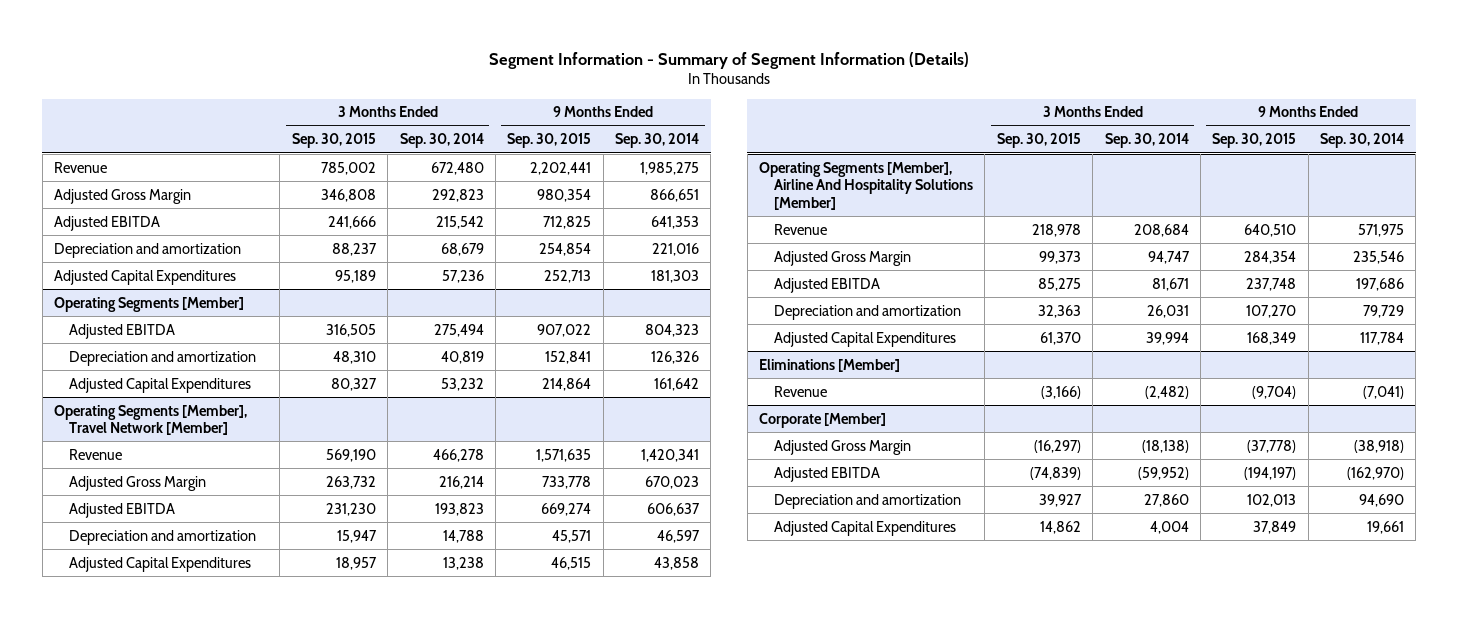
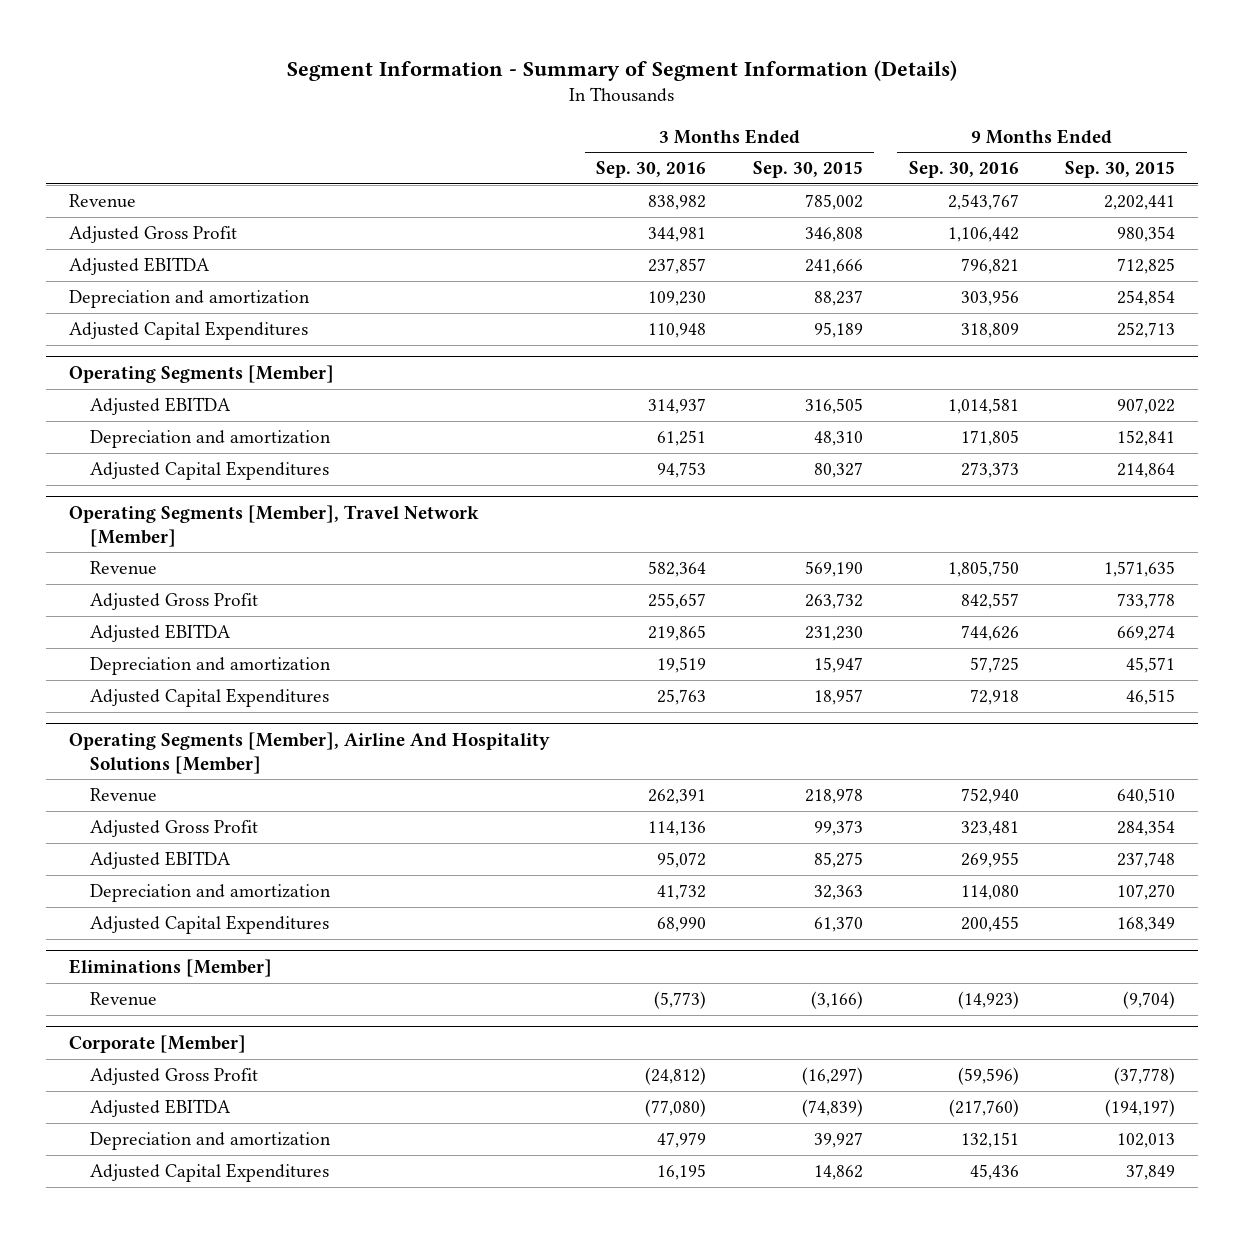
[399,133,484,149] Sep. 30, 2014 -> none
[614,133,699,149] Sep. 30, 2014 -> none
none -> [596,161,707,179] Sep. 30, 2016
none -> [908,161,1019,179] Sep. 30, 2016
[53,188,191,204] Adjusted Gross Margin -> [69,226,238,244] Adjusted Gross Profit
[69,475,207,491] Adjusted Gross Margin -> [89,593,258,611] Adjusted Gross Profit
[774,250,912,266] Adjusted Gross Margin -> [89,820,258,838] Adjusted Gross Profit
[774,439,912,455] Adjusted Gross Margin -> [89,1068,258,1086] Adjusted Gross Profit

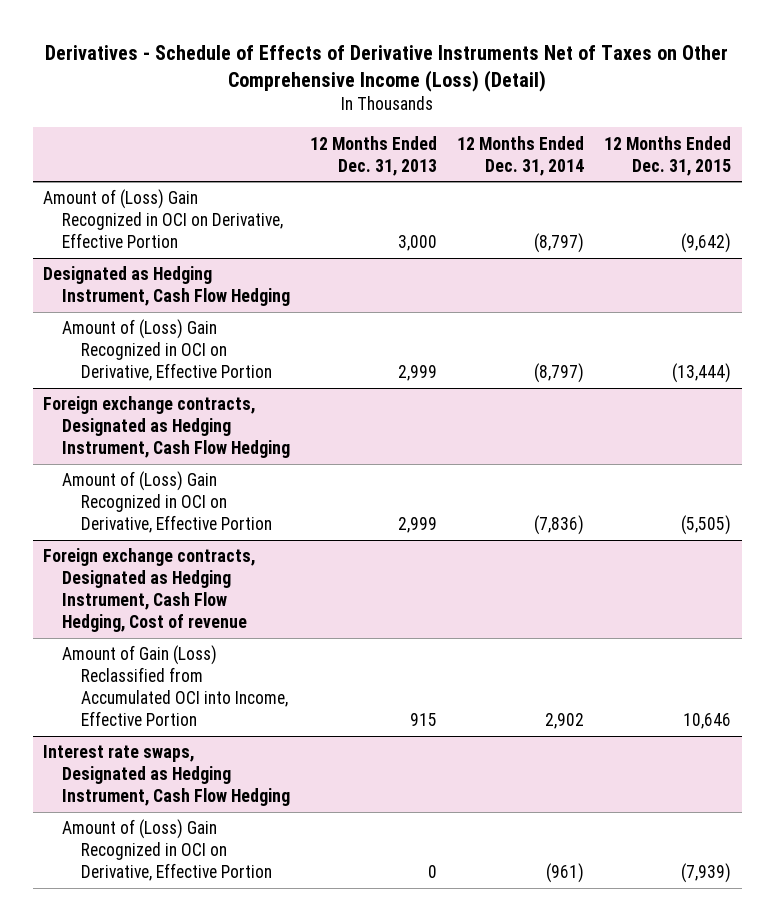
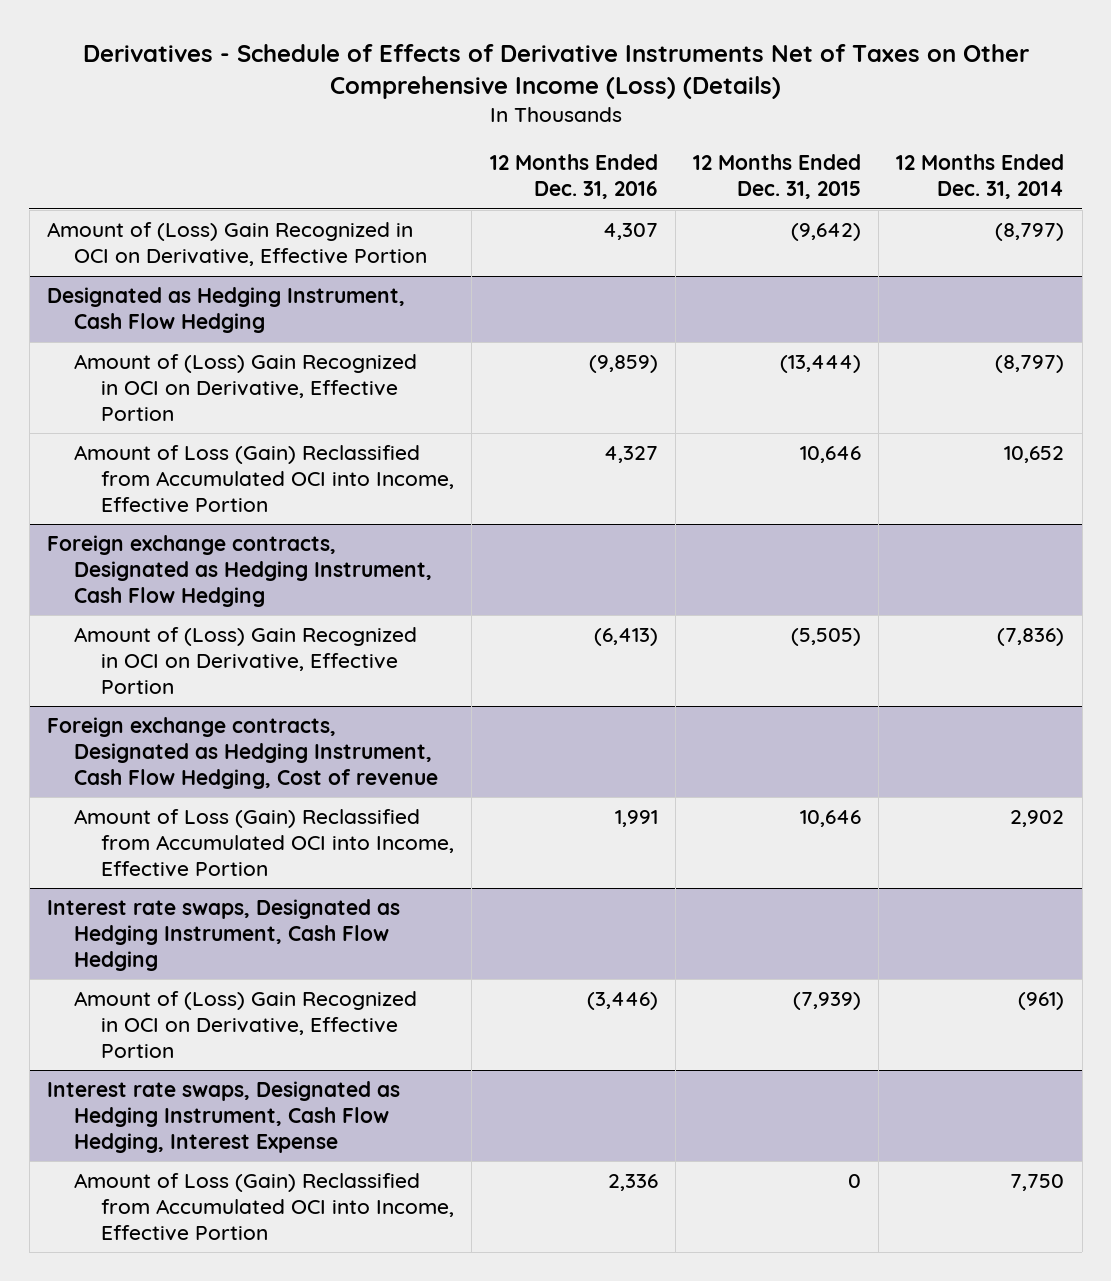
[45,44,729,92] Derivatives - Schedule of Effects of Derivative Instruments Net of Taxes on Other Comprehensive Income (Loss) (Detail) -> [82,43,1029,99] Derivatives - Schedule of Effects of Derivative Instruments Net of Taxes on Other Comprehensive Income (Loss) (Details)
[310,135,438,176] 12 Months Ended Dec. 31, 2013 -> none
none -> [489,154,658,200] 12 Months Ended Dec. 31, 2016
none -> [74,445,455,513] Amount of Loss (Gain) Reclassified from Accumulated OCI into Income, Effective Portion
[61,645,288,726] Amount of Gain (Loss) Reclassified from Accumulated OCI into Income, Effective Portion -> [74,809,455,877] Amount of Loss (Gain) Reclassified from Accumulated OCI into Income, Effective Portion
none -> [46,1081,400,1153] Interest rate swaps, Designated as Hedging Instrument, Cash Flow Hedging, Interest Expense
none -> [74,1173,455,1241] Amount of Loss (Gain) Reclassified from Accumulated OCI into Income, Effective Portion

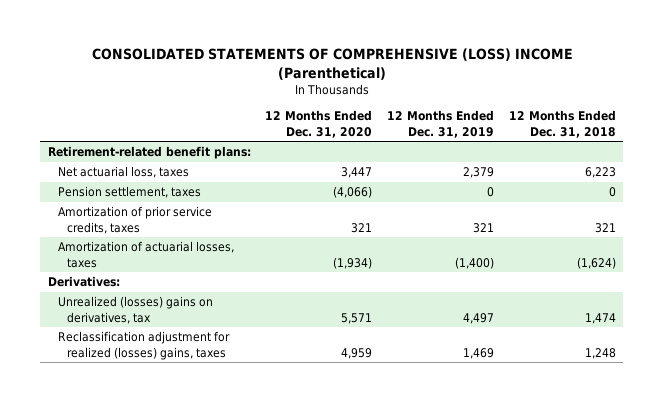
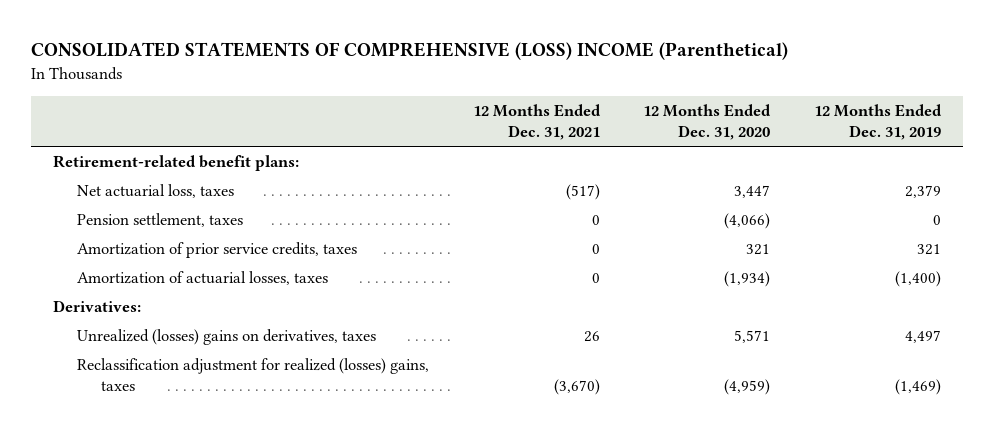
[508,110,616,138] 12 Months Ended Dec. 31, 2018 -> none
none -> [472,103,601,140] 12 Months Ended Dec. 31, 2021
[57,296,213,324] Unrealized (losses) gains on derivatives, tax -> [76,328,376,345] Unrealized (losses) gains on derivatives, taxes
[341,347,373,359] 4,959 -> [724,379,771,396] (4,959)
[463,347,495,359] 1,469 -> [895,379,942,396] (1,469)

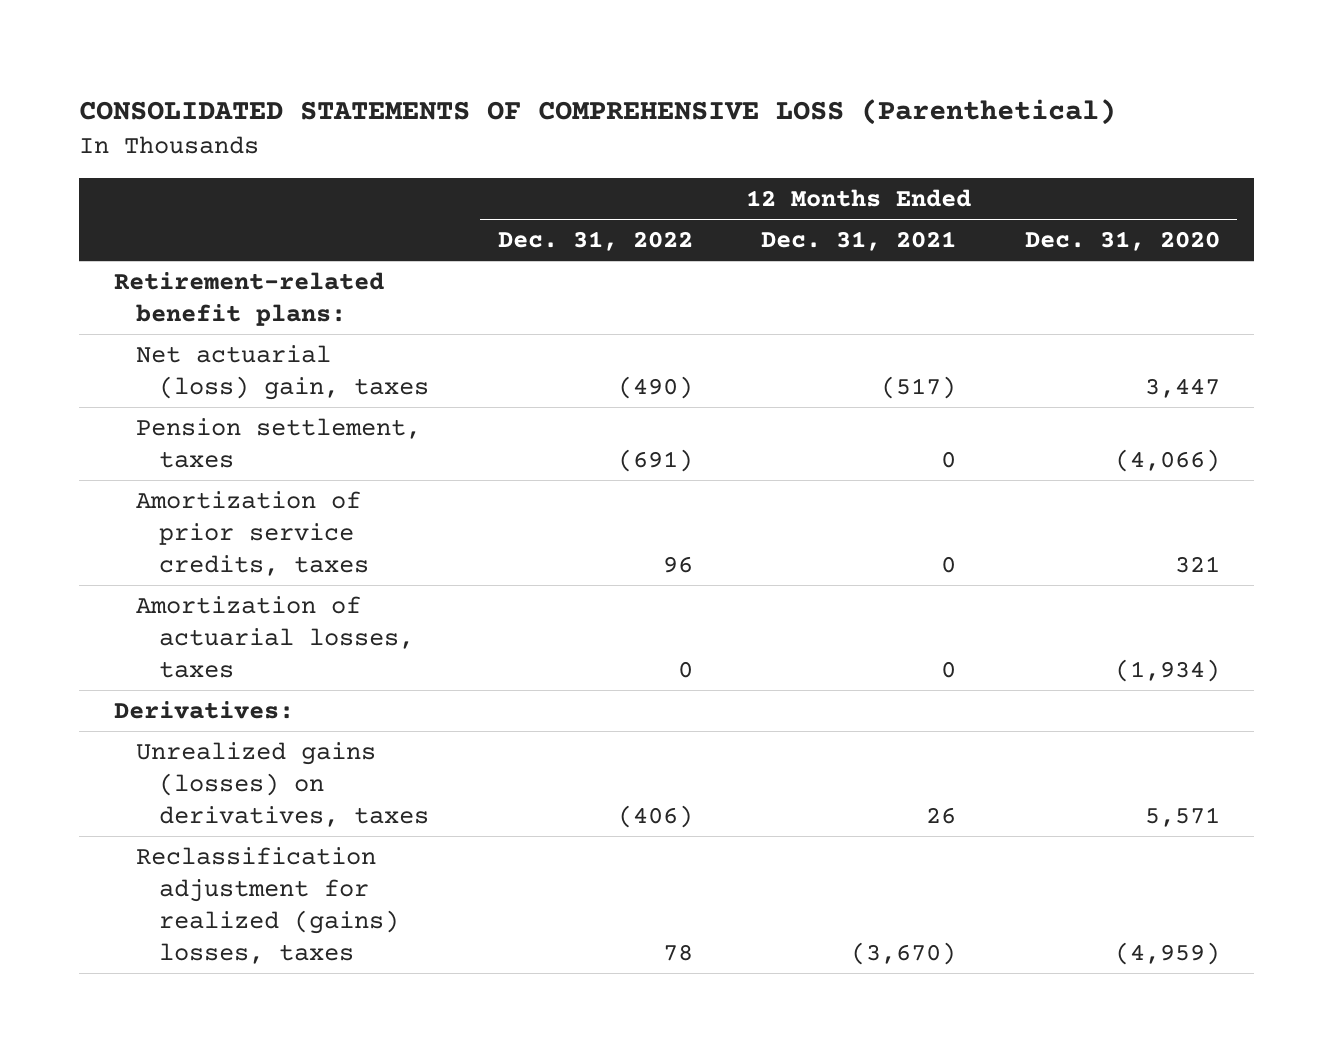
[30,42,788,61] CONSOLIDATED STATEMENTS OF COMPREHENSIVE (LOSS) INCOME (Parenthetical) -> [79,98,1117,125] CONSOLIDATED STATEMENTS OF COMPREHENSIVE LOSS (Parenthetical)
[814,103,943,140] 12 Months Ended Dec. 31, 2019 -> none
none -> [497,231,693,252] Dec. 31, 2022
[76,183,234,198] Net actuarial loss, taxes -> [136,344,429,400] Net actuarial (loss) gain, taxes
[76,328,376,345] Unrealized (losses) gains on derivatives, taxes -> [136,741,429,827] Unrealized gains (losses) on derivatives, taxes
[76,357,429,392] Reclassification adjustment for realized (losses) gains, taxes -> [136,846,399,964] Reclassification adjustment for realized (gains) losses, taxes

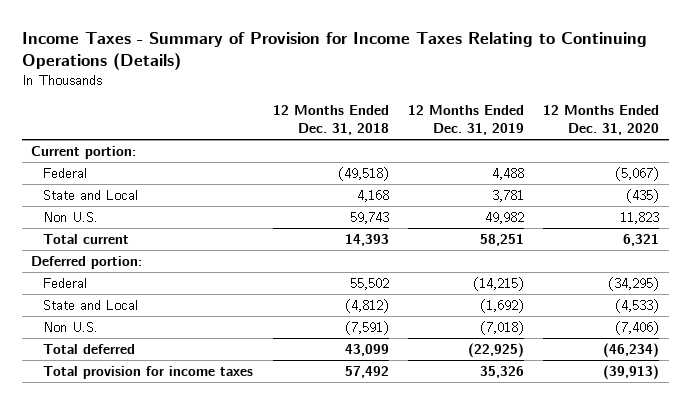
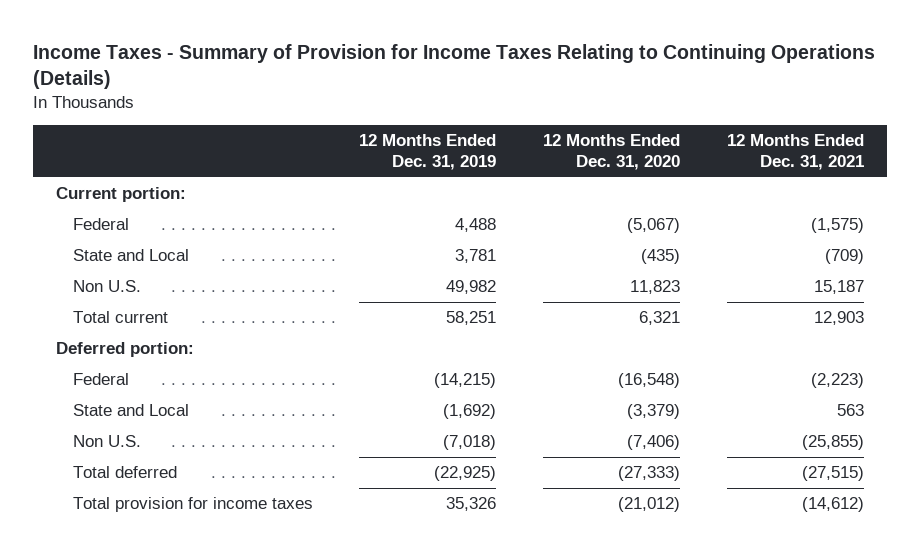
[272,105,389,136] 12 Months Ended Dec. 31, 2018 -> none
none -> [726,134,864,171] 12 Months Ended Dec. 31, 2021
[608,277,660,292] (34,295) -> [618,373,681,389] (16,548)
[615,299,660,314] (4,533) -> [627,404,681,420] (3,379)
[603,343,660,359] (46,234) -> [618,466,681,482] (27,333)
[603,365,660,381] (39,913) -> [618,497,681,513] (21,012)

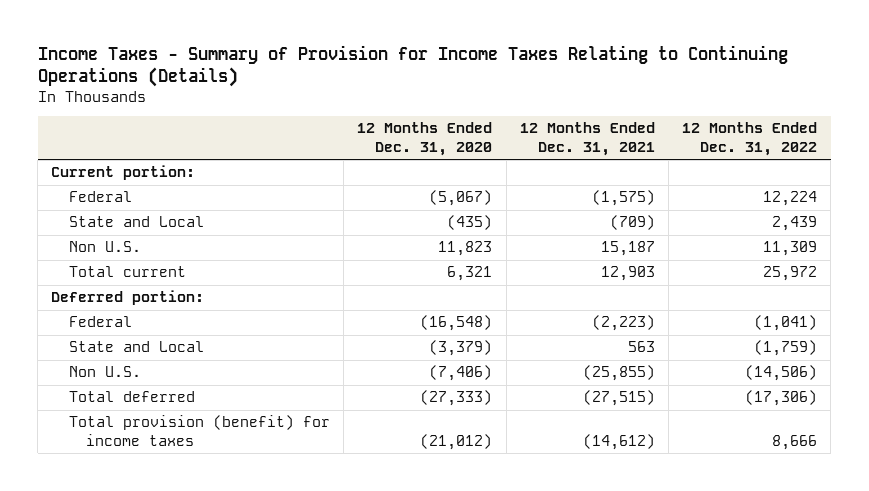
[359,134,497,171] 12 Months Ended Dec. 31, 2019 -> none
none -> [682,122,818,156] 12 Months Ended Dec. 31, 2022
[72,497,313,513] Total provision for income taxes -> [68,415,330,446] Total provision (benefit) for income taxes

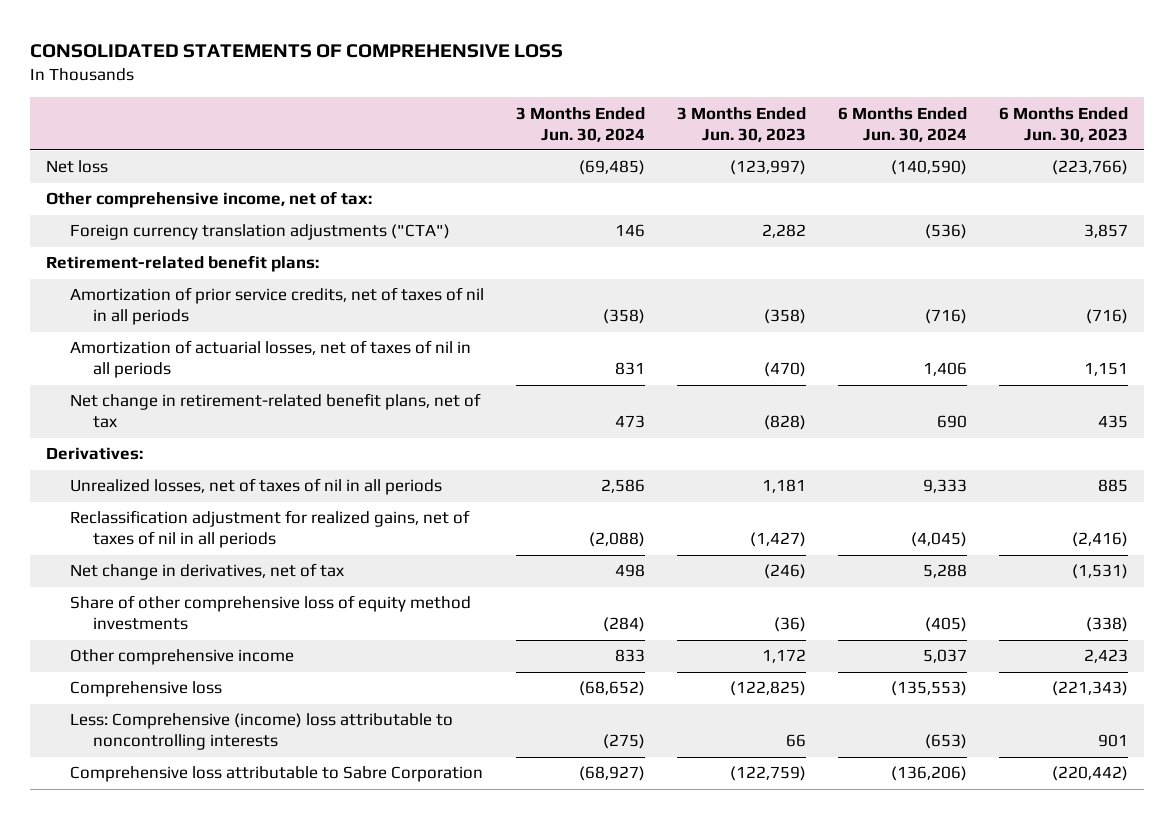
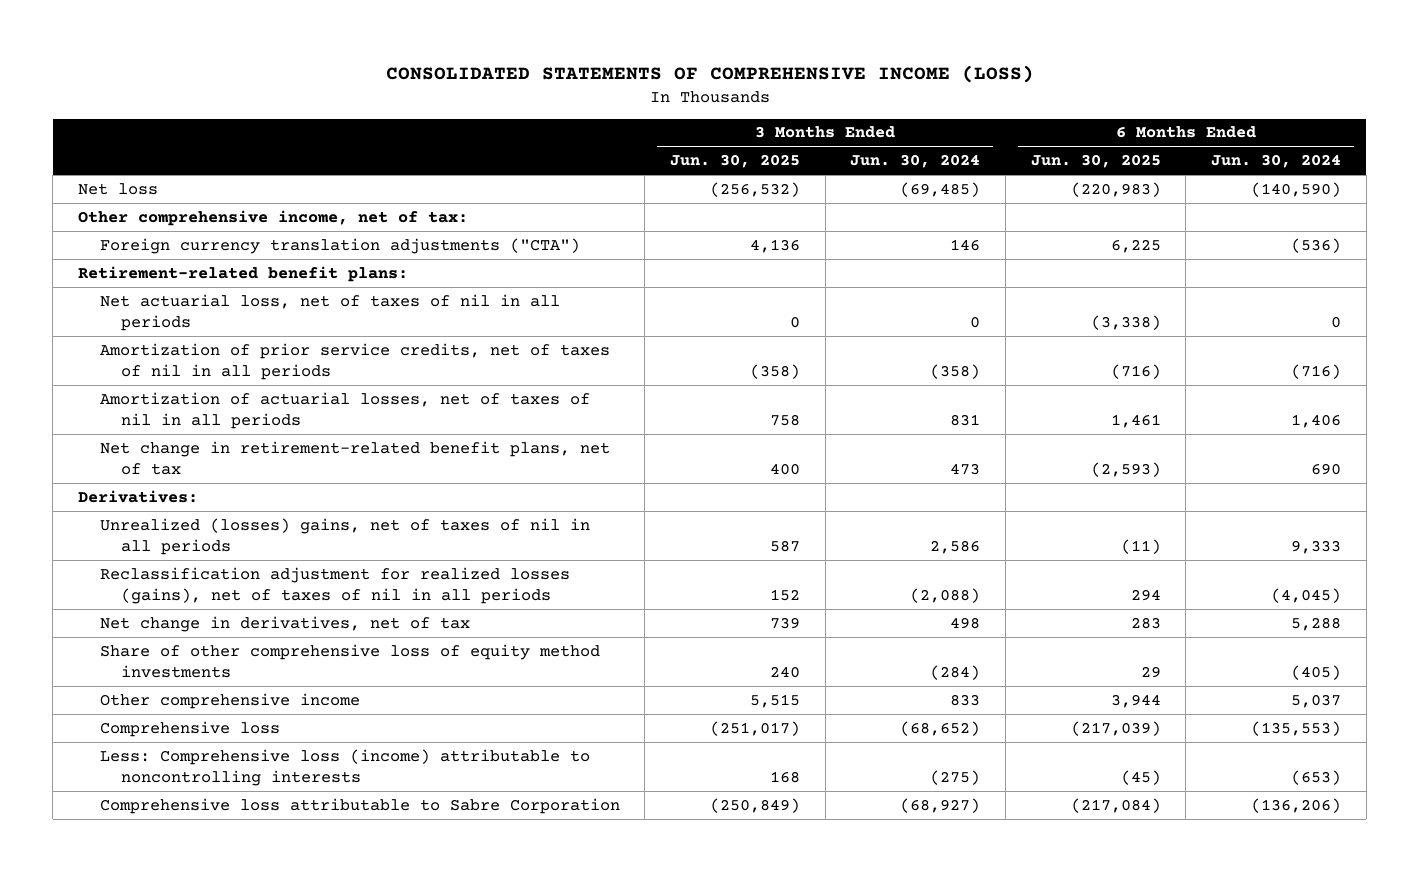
[30,43,564,58] CONSOLIDATED STATEMENTS OF COMPREHENSIVE LOSS -> [385,64,1034,83] CONSOLIDATED STATEMENTS OF COMPREHENSIVE INCOME (LOSS)
[677,106,807,142] 3 Months Ended Jun. 30, 2023 -> none
[999,106,1129,142] 6 Months Ended Jun. 30, 2023 -> none
none -> [669,154,800,169] Jun. 30, 2025
none -> [1030,154,1161,169] Jun. 30, 2025
none -> [99,293,560,331] Net actuarial loss, net of taxes of nil in all periods
[69,478,442,496] Unrealized losses, net of taxes of nil in all periods -> [99,517,590,555] Unrealized (losses) gains, net of taxes of nil in all periods
[69,510,470,549] Reclassification adjustment for realized gains, net of taxes of nil in all periods -> [99,566,570,604] Reclassification adjustment for realized losses (gains), net of taxes of nil in all periods
[69,713,453,751] Less: Comprehensive (income) loss attributable to noncontrolling interests -> [99,748,590,786] Less: Comprehensive loss (income) attributable to noncontrolling interests

